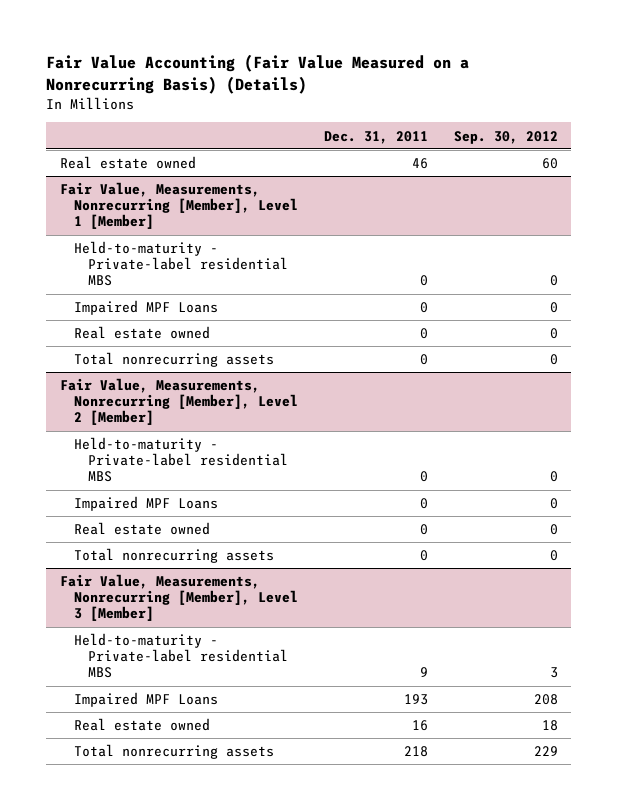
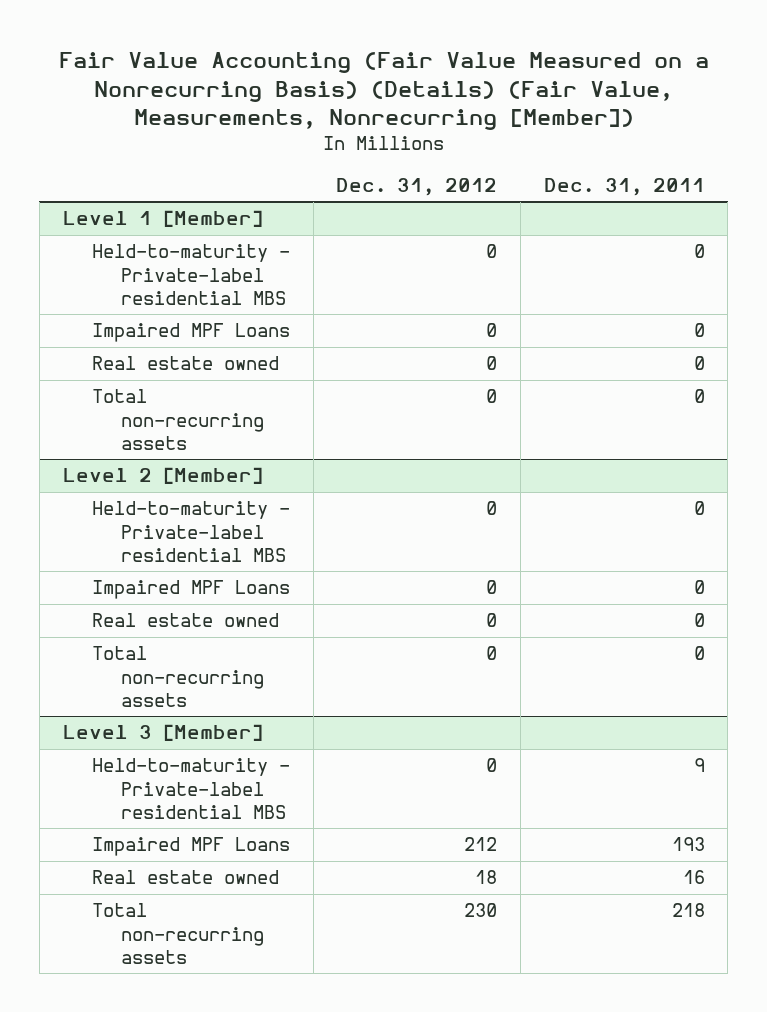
[46,54,470,94] Fair Value Accounting (Fair Value Measured on a Nonrecurring Basis) (Details) -> [58,52,709,131] Fair Value Accounting (Fair Value Measured on a Nonrecurring Basis) (Details) (Fair Value, Measurements, Nonrecurring [Member])
[454,130,559,144] Sep. 30, 2012 -> none
none -> [336,178,498,197] Dec. 31, 2012
[59,156,196,170] Real estate owned -> none
[59,182,298,230] Fair Value, Measurements, Nonrecurring [Member], Level 1 [Member] -> none
none -> [62,210,263,228] Level 1 [Member]
[59,378,298,426] Fair Value, Measurements, Nonrecurring [Member], Level 2 [Member] -> none
[73,352,274,368] Total nonrecurring assets -> [92,389,265,450] Total non-recurring assets
none -> [62,467,263,485] Level 2 [Member]
[59,574,298,622] Fair Value, Measurements, Nonrecurring [Member], Level 3 [Member] -> none
[73,548,274,564] Total nonrecurring assets -> [92,646,265,707] Total non-recurring assets
none -> [62,724,263,742] Level 3 [Member]
[73,744,274,760] Total nonrecurring assets -> [92,903,265,964] Total non-recurring assets

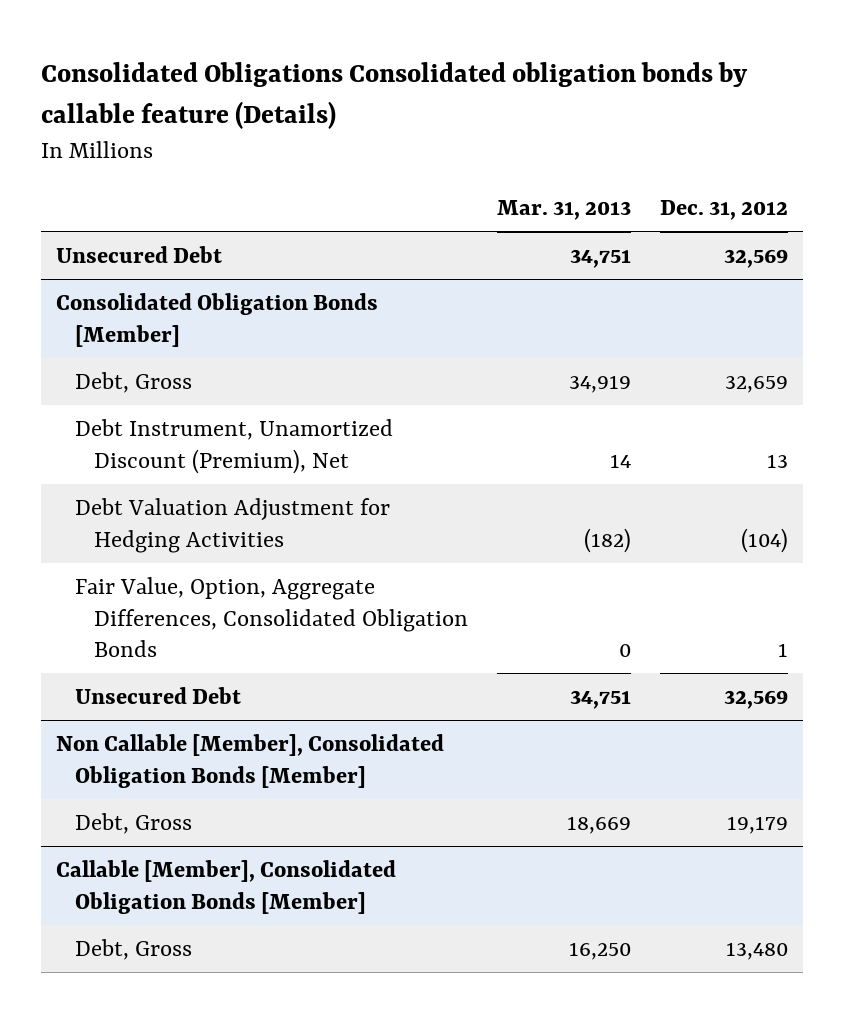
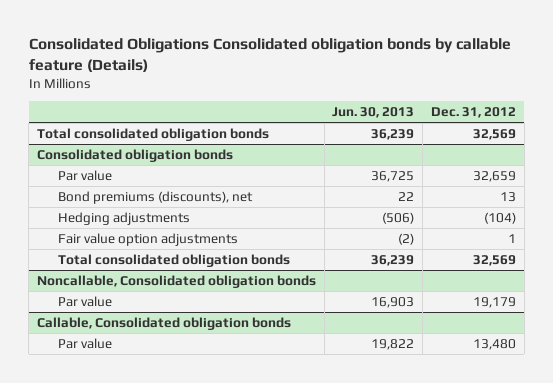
[496,200,631,221] Mar. 31, 2013 -> none
none -> [332,107,415,119] Jun. 30, 2013
[56,733,445,788] Non Callable [Member], Consolidated Obligation Bonds [Member] -> none
[56,245,223,263] Unsecured Debt -> [36,127,269,141] Total consolidated obligation bonds
[56,292,379,347] Consolidated Obligation Bonds [Member] -> [36,148,233,162] Consolidated obligation bonds
[74,371,192,393] Debt, Gross -> [57,169,112,181] Par value
[74,418,393,474] Debt Instrument, Unamortized Discount (Premium), Net -> [57,190,253,204] Bond premiums (discounts), net
[74,497,390,553] Debt Valuation Adjustment for Hedging Activities -> [57,211,190,225] Hedging adjustments
[74,576,468,658] Fair Value, Option, Aggregate Differences, Consolidated Obligation Bonds -> [57,232,238,246] Fair value option adjustments
[74,686,241,704] Unsecured Debt -> [57,253,290,267] Total consolidated obligation bonds
none -> [36,274,316,288] Noncallable, Consolidated obligation bonds
[74,812,192,834] Debt, Gross -> [57,295,112,307] Par value
[56,859,397,914] Callable [Member], Consolidated Obligation Bonds [Member] -> [36,316,291,330] Callable, Consolidated obligation bonds
[74,938,192,960] Debt, Gross -> [57,337,112,349] Par value

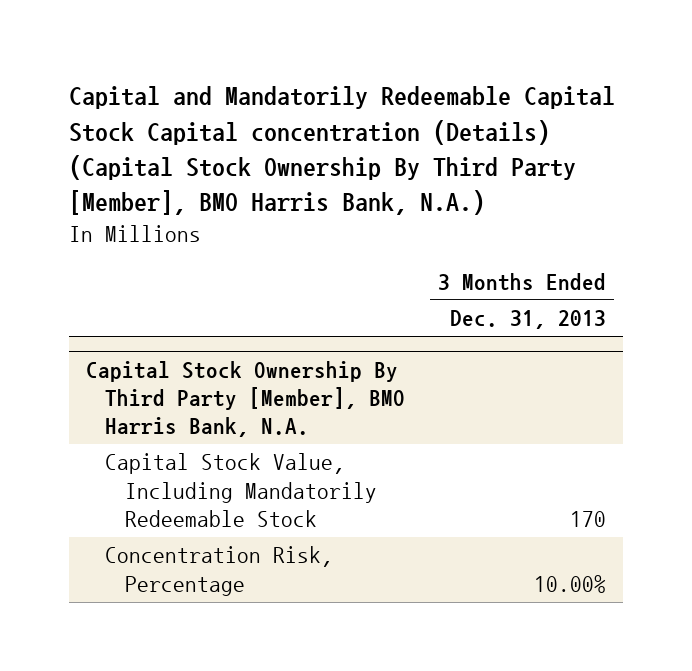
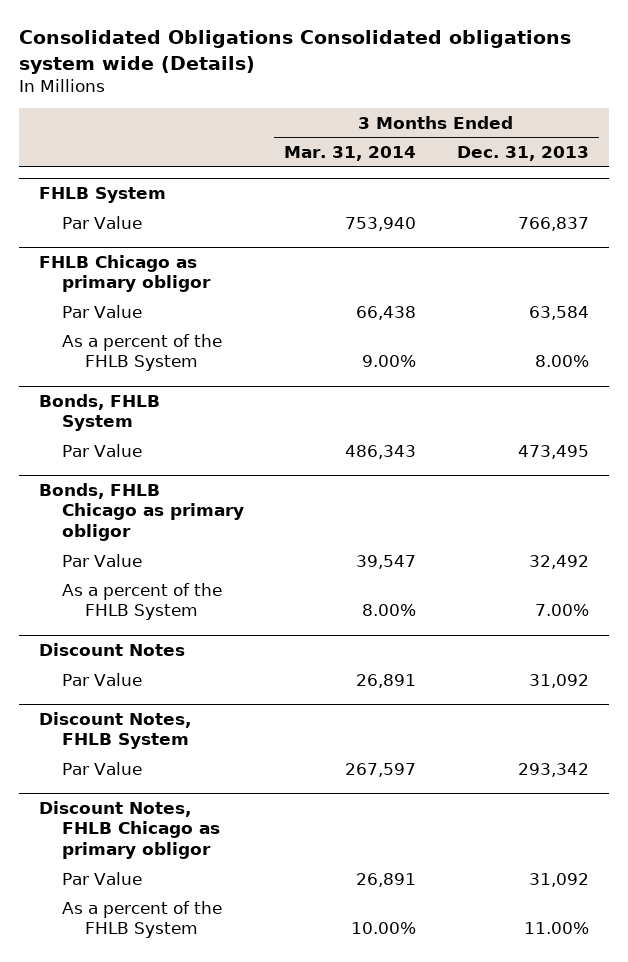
[69,86,616,216] Capital and Mandatorily Redeemable Capital Stock Capital concentration (Details) (Capital Stock Ownership By Third Party [Member], BMO Harris Bank, N.A.) -> [18,30,571,74] Consolidated Obligations Consolidated obligations system wide (Details)
none -> [284,146,417,162] Mar. 31, 2014
[85,360,406,438] Capital Stock Ownership By Third Party [Member], BMO Harris Bank, N.A. -> none
[105,453,378,528] Capital Stock Value, Including Mandatorily Redeemable Stock -> none
[105,546,334,596] Concentration Risk, Percentage -> none
none -> [39,186,167,203] FHLB System
none -> [61,215,142,229] Par Value
none -> [39,254,211,293] FHLB Chicago as primary obligor
none -> [61,304,142,318] Par Value
none -> [61,333,222,372] As a percent of the FHLB System
none -> [39,393,161,432] Bonds, FHLB System
none -> [61,443,142,457] Par Value
none -> [39,482,244,541] Bonds, FHLB Chicago as primary obligor
none -> [61,553,142,567] Par Value
none -> [61,582,222,621] As a percent of the FHLB System
none -> [39,642,186,656] Discount Notes
none -> [61,672,142,686] Par Value
none -> [39,711,192,750] Discount Notes, FHLB System
none -> [61,761,142,775] Par Value
none -> [39,800,220,859] Discount Notes, FHLB Chicago as primary obligor
none -> [61,871,142,885] Par Value
none -> [61,900,222,939] As a percent of the FHLB System

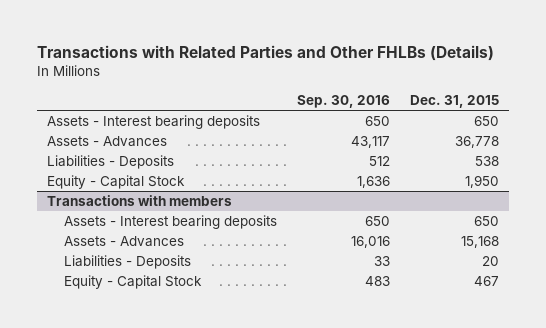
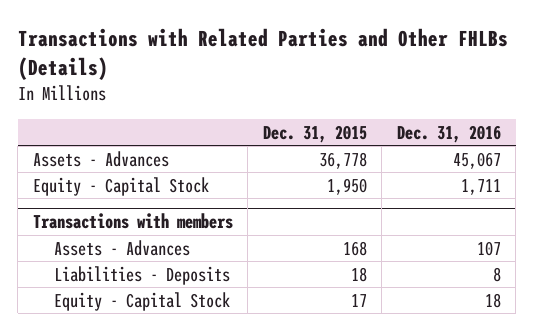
[297,95,391,109] Sep. 30, 2016 -> none
none -> [396,124,501,143] Dec. 31, 2016
[46,115,260,130] Assets - Interest bearing deposits -> none
[46,155,174,170] Liabilities - Deposits -> none
[64,215,278,230] Assets - Interest bearing deposits -> none
[461,236,500,249] 15,168 -> [342,240,367,256] 168
[482,256,500,267] 20 -> [350,266,367,282] 18
[474,276,500,287] 467 -> [350,293,367,307] 17

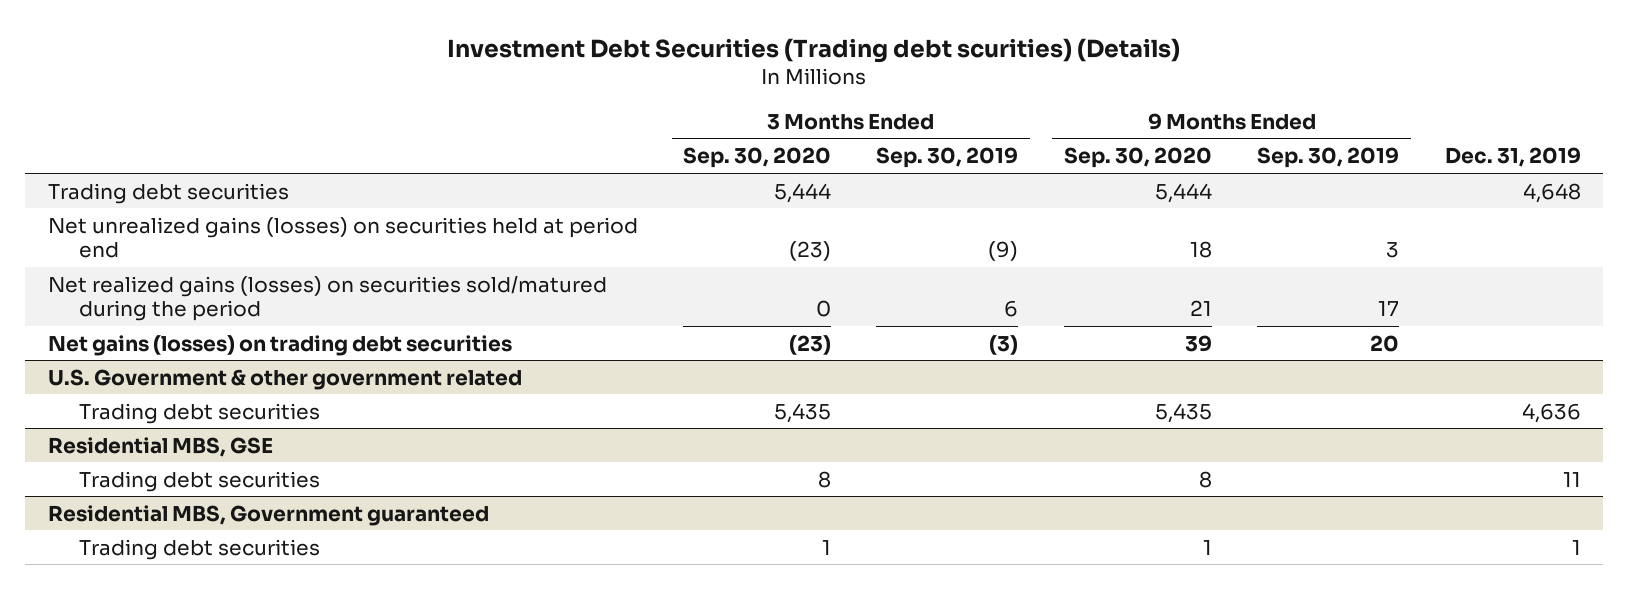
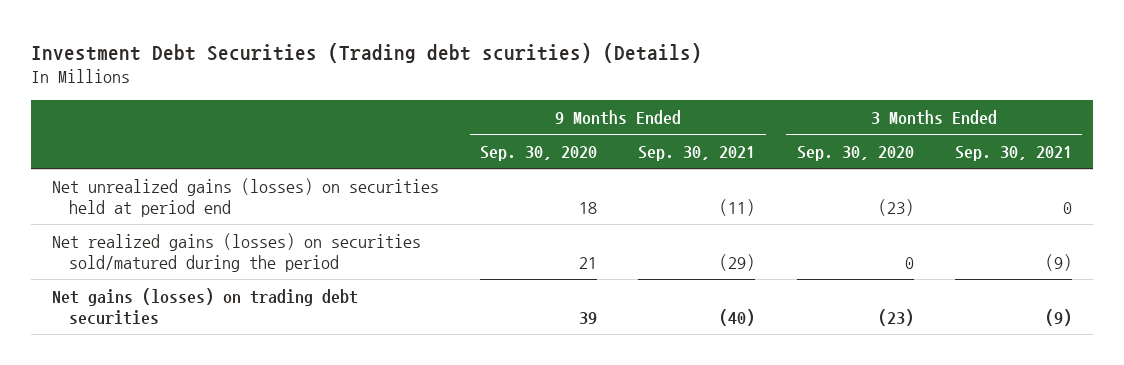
[876,147,1019,169] Sep. 30, 2019 -> none
[1257,147,1400,169] Sep. 30, 2019 -> none
[1444,147,1581,168] Dec. 31, 2019 -> none
none -> [638,145,756,161] Sep. 30, 2021
none -> [954,145,1072,161] Sep. 30, 2021
[47,182,289,204] Trading debt securities -> none
[47,368,522,390] U.S. Government & other government related -> none
[79,402,321,424] Trading debt securities -> none
[47,436,273,457] Residential MBS, GSE -> none
[79,470,321,492] Trading debt securities -> none
[47,504,489,526] Residential MBS, Government guaranteed -> none
[79,538,321,560] Trading debt securities -> none

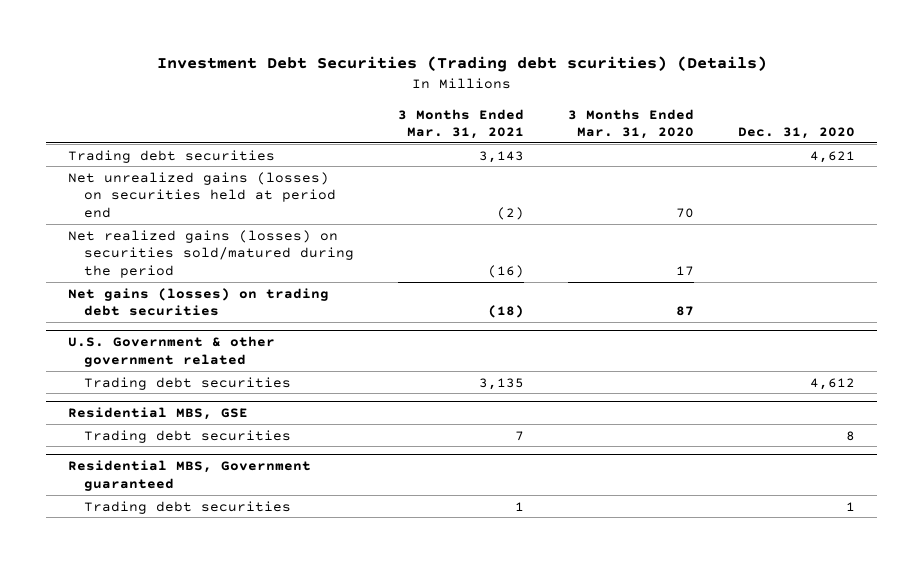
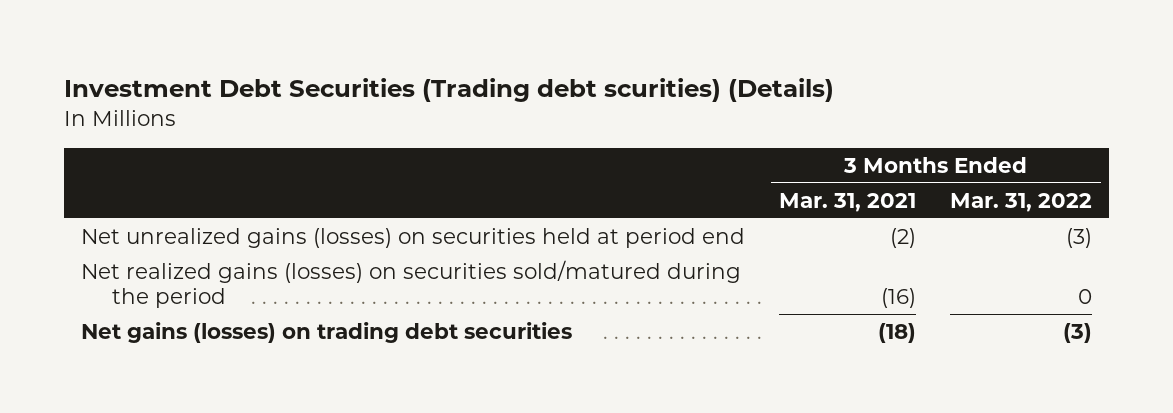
[568,108,695,140] 3 Months Ended Mar. 31, 2020 -> none
[738,127,856,140] Dec. 31, 2020 -> none
none -> [950,192,1093,212] Mar. 31, 2022
[67,149,275,163] Trading debt securities -> none
[67,336,275,367] U.S. Government & other government related -> none
[84,376,292,390] Trading debt securities -> none
[67,407,248,421] Residential MBS, GSE -> none
[84,429,292,443] Trading debt securities -> none
[67,460,311,491] Residential MBS, Government guaranteed -> none
[84,500,292,514] Trading debt securities -> none

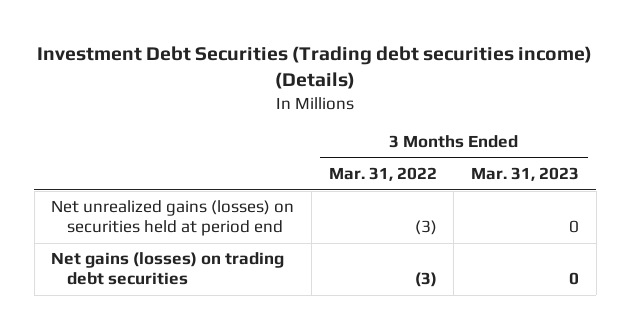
[64,78,835,103] Investment Debt Securities (Trading debt scurities) (Details) -> [37,46,593,90] Investment Debt Securities (Trading debt securities income) (Details)
[779,192,917,212] Mar. 31, 2021 -> none
none -> [471,167,580,182] Mar. 31, 2023
[81,260,742,309] Net realized gains (losses) on securities sold/matured during the period -> none

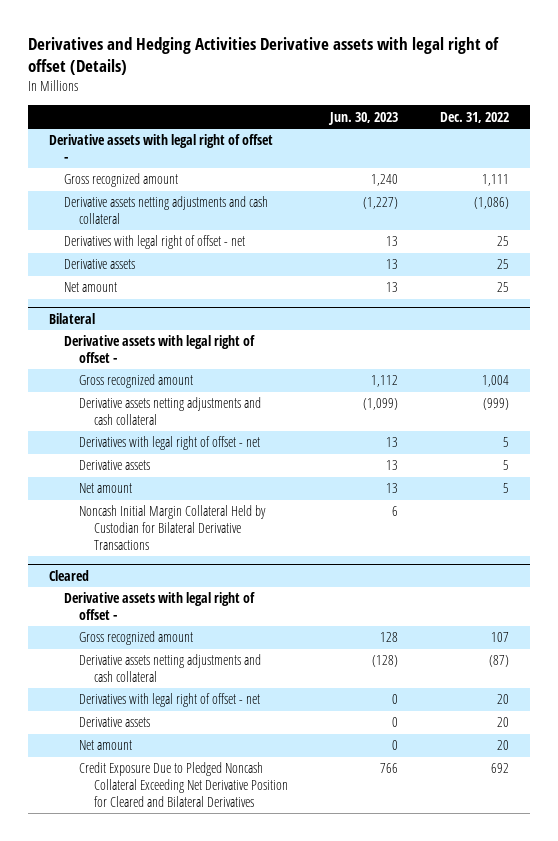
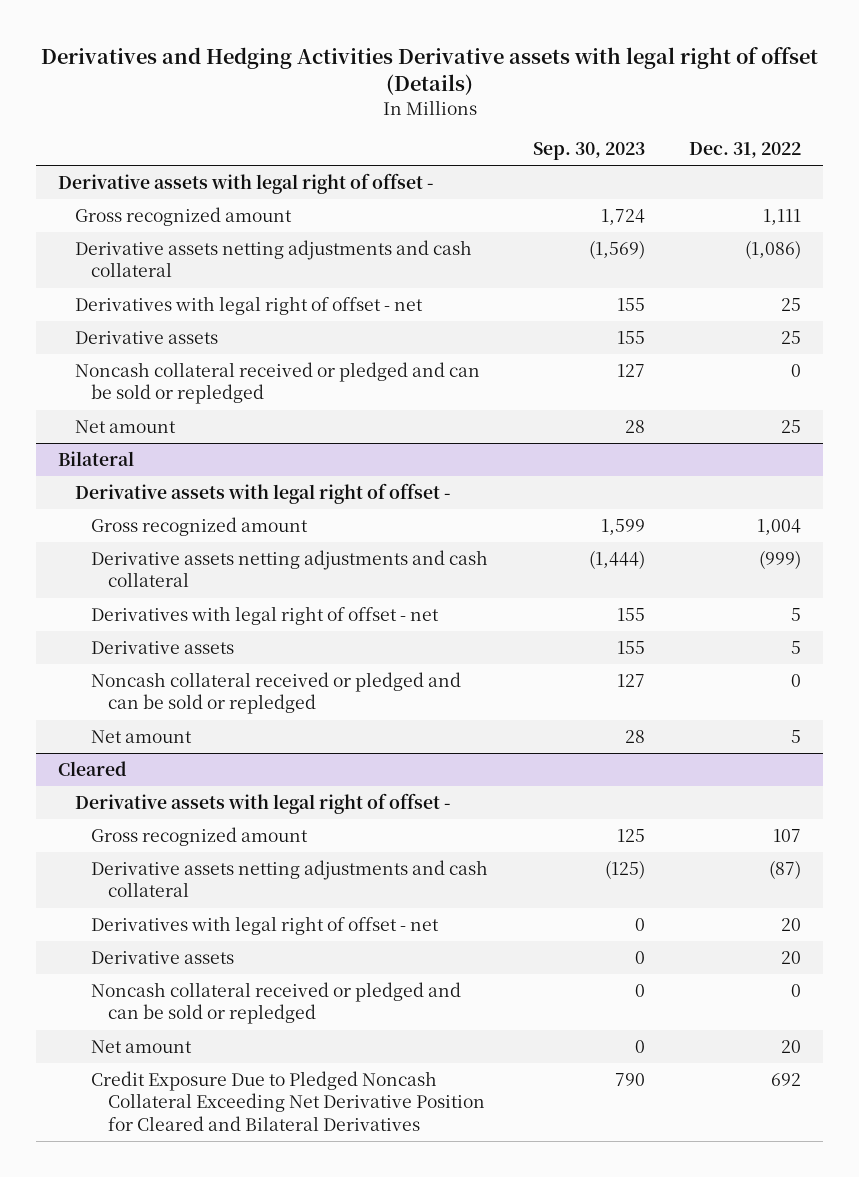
[327,111,398,125] Jun. 30, 2023 -> none
none -> [532,142,645,161] Sep. 30, 2023
none -> [74,361,480,405] Noncash collateral received or pledged and can be sold or repledged
none -> [91,671,462,715] Noncash collateral received or pledged and can be sold or repledged
[78,505,266,550] Noncash Initial Margin Collateral Held by Custodian for Bilateral Derivative Transactions -> none
none -> [91,981,462,1025] Noncash collateral received or pledged and can be sold or repledged

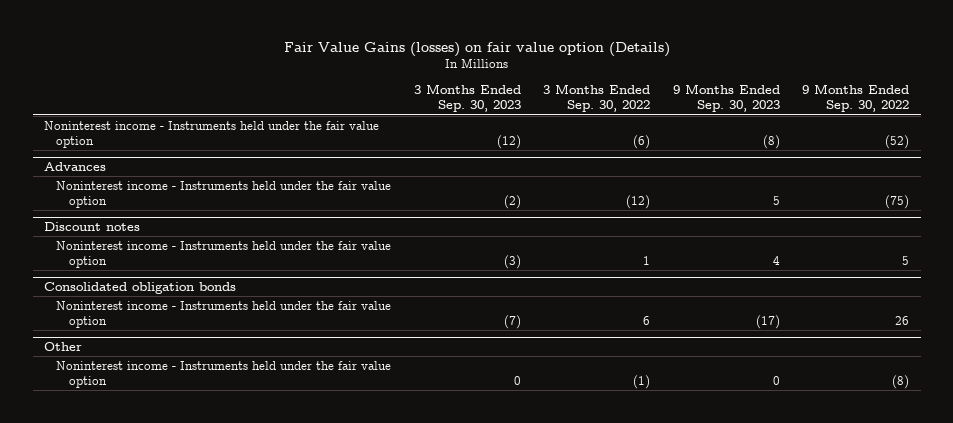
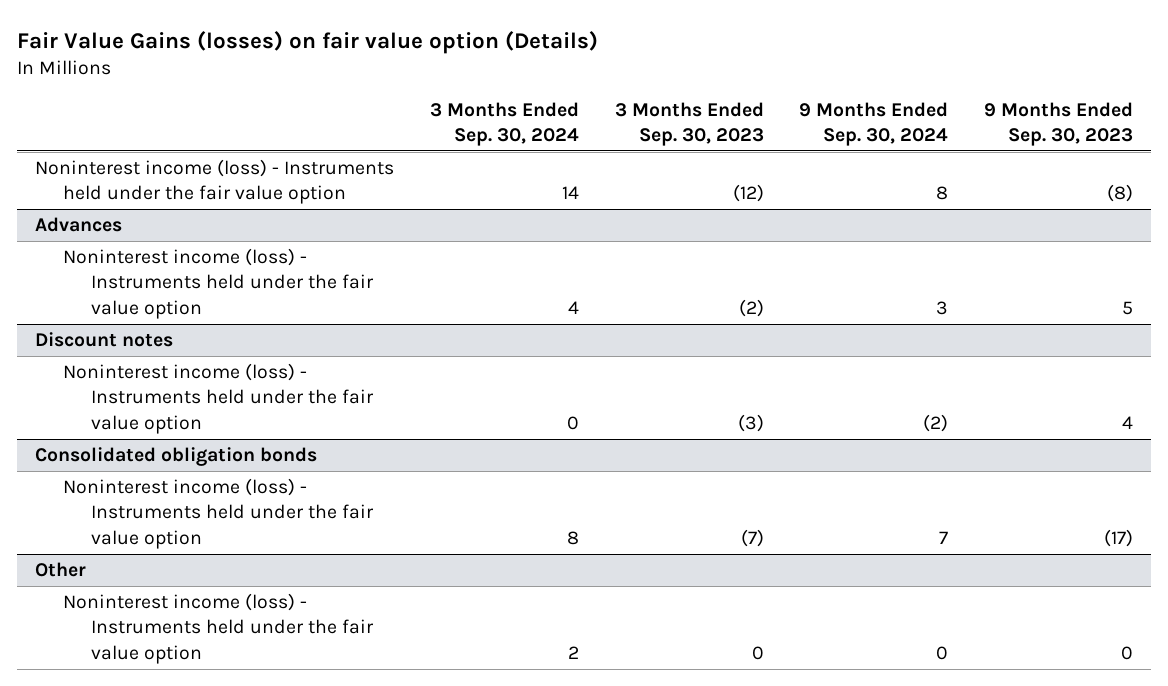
[543,84,651,113] 3 Months Ended Sep. 30, 2022 -> none
[802,84,910,113] 9 Months Ended Sep. 30, 2022 -> none
none -> [429,101,579,146] 3 Months Ended Sep. 30, 2024
none -> [799,101,949,146] 9 Months Ended Sep. 30, 2024
[43,120,379,148] Noninterest income - Instruments held under the fair value option -> [35,159,395,205] Noninterest income (loss) - Instruments held under the fair value option
[56,180,392,208] Noninterest income - Instruments held under the fair value option -> [62,248,374,319] Noninterest income (loss) - Instruments held under the fair value option
[56,240,392,268] Noninterest income - Instruments held under the fair value option -> [62,363,374,434] Noninterest income (loss) - Instruments held under the fair value option
[56,300,392,328] Noninterest income - Instruments held under the fair value option -> [62,478,374,549] Noninterest income (loss) - Instruments held under the fair value option
[56,360,392,388] Noninterest income - Instruments held under the fair value option -> [62,593,374,664] Noninterest income (loss) - Instruments held under the fair value option

